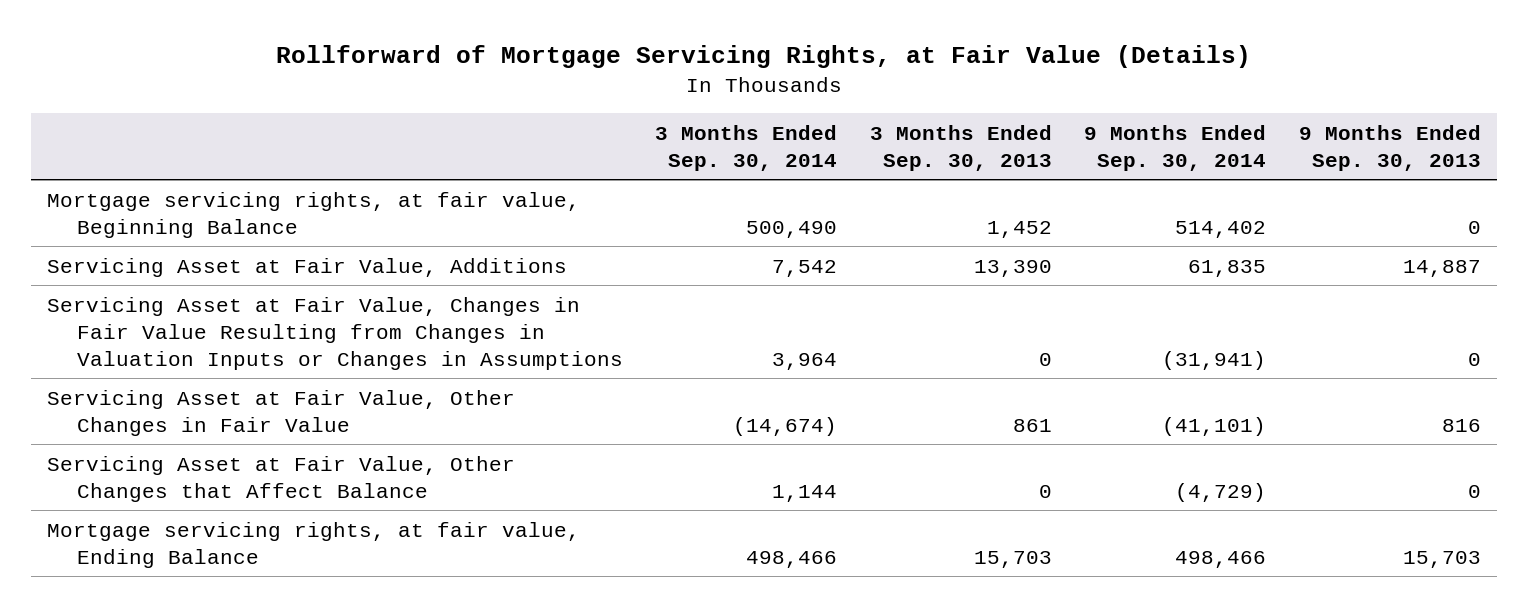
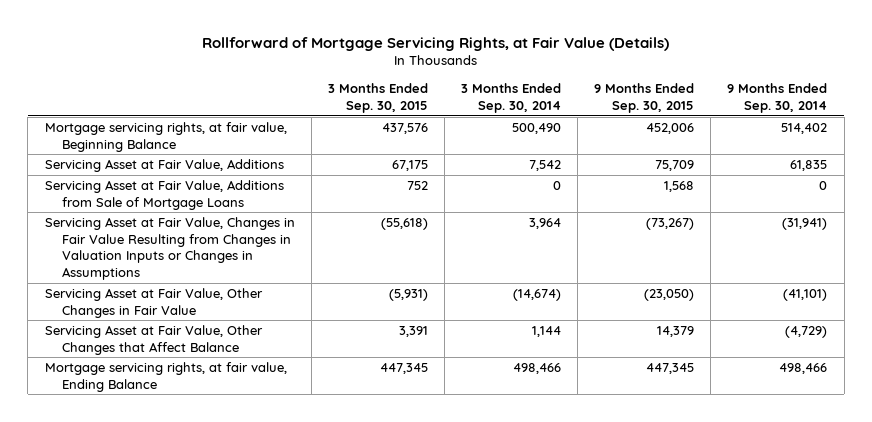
[869,124,1052,171] 3 Months Ended Sep. 30, 2013 -> none
[1299,124,1482,171] 9 Months Ended Sep. 30, 2013 -> none
none -> [327,83,428,113] 3 Months Ended Sep. 30, 2015
none -> [594,83,695,113] 9 Months Ended Sep. 30, 2015
none -> [44,179,284,210] Servicing Asset at Fair Value, Additions from Sale of Mortgage Loans

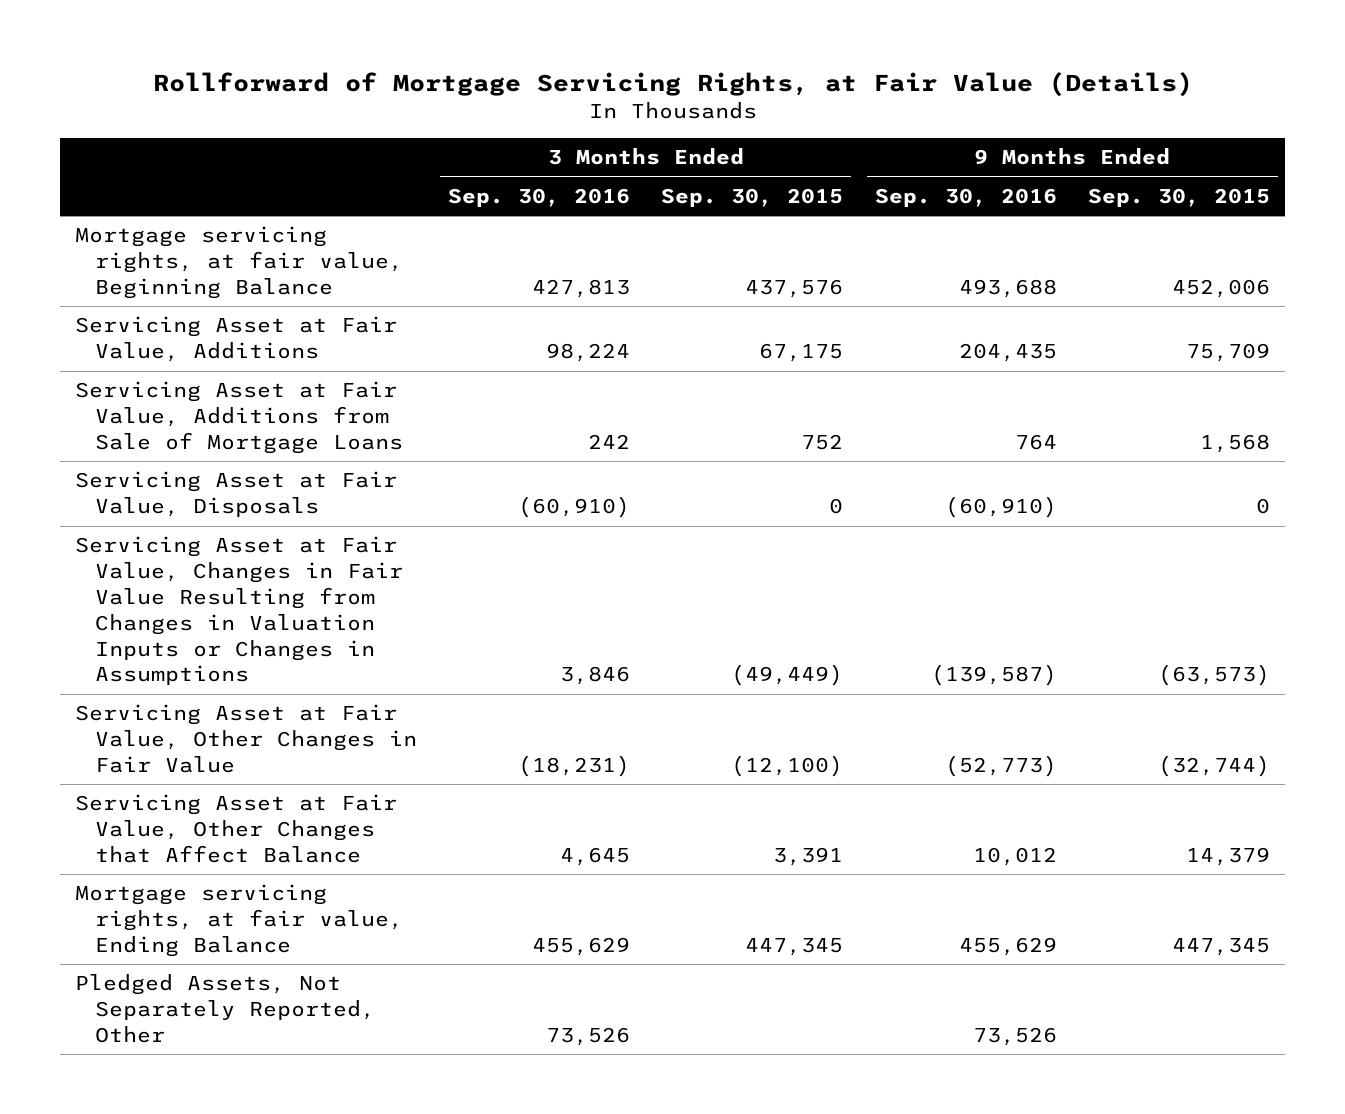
[460,83,561,113] 3 Months Ended Sep. 30, 2014 -> none
[727,83,828,113] 9 Months Ended Sep. 30, 2014 -> none
none -> [448,188,631,208] Sep. 30, 2016
none -> [874,188,1057,208] Sep. 30, 2016
none -> [75,471,398,518] Servicing Asset at Fair Value, Disposals
[380,217,428,230] (55,618) -> [731,664,844,687] (49,449)
[646,217,695,230] (73,267) -> [1157,664,1270,687] (63,573)
[388,288,428,301] (5,931) -> [731,755,844,778] (12,100)
[644,288,695,301] (23,050) -> [1157,755,1270,778] (32,744)
none -> [75,974,375,1044] Pledged Assets, Not Separately Reported, Other

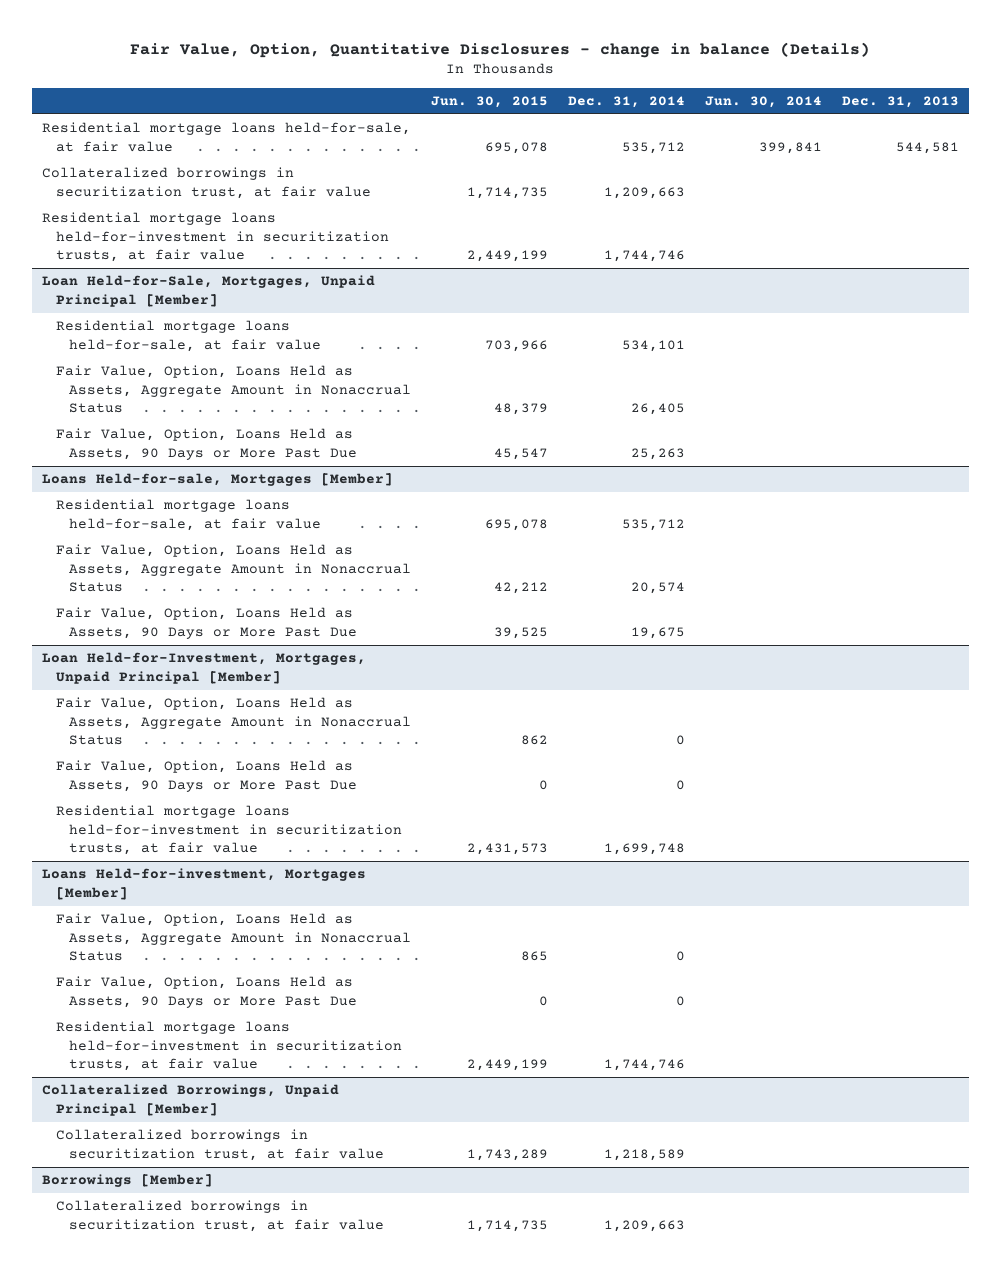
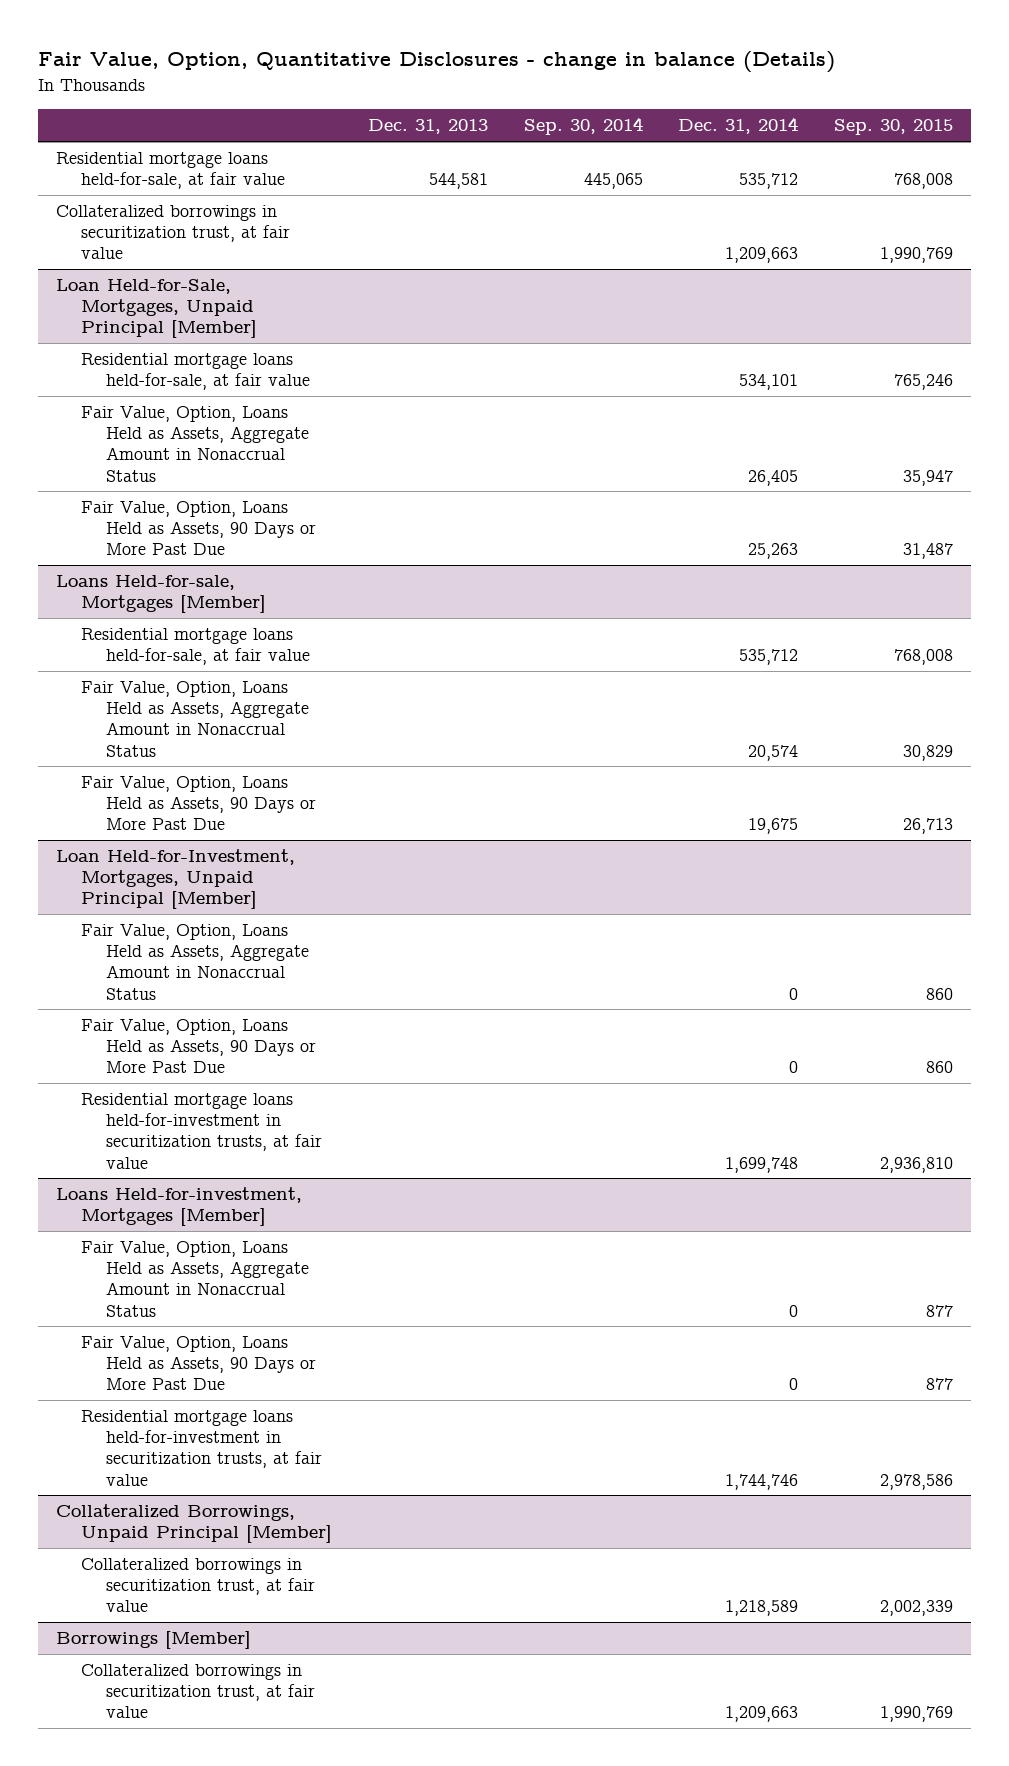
[431,96,549,109] Jun. 30, 2015 -> none
[705,96,823,109] Jun. 30, 2014 -> none
none -> [523,117,643,136] Sep. 30, 2014
none -> [834,119,954,136] Sep. 30, 2015
[41,212,389,263] Residential mortgage loans held-for-investment in securitization trusts, at fair value -> none

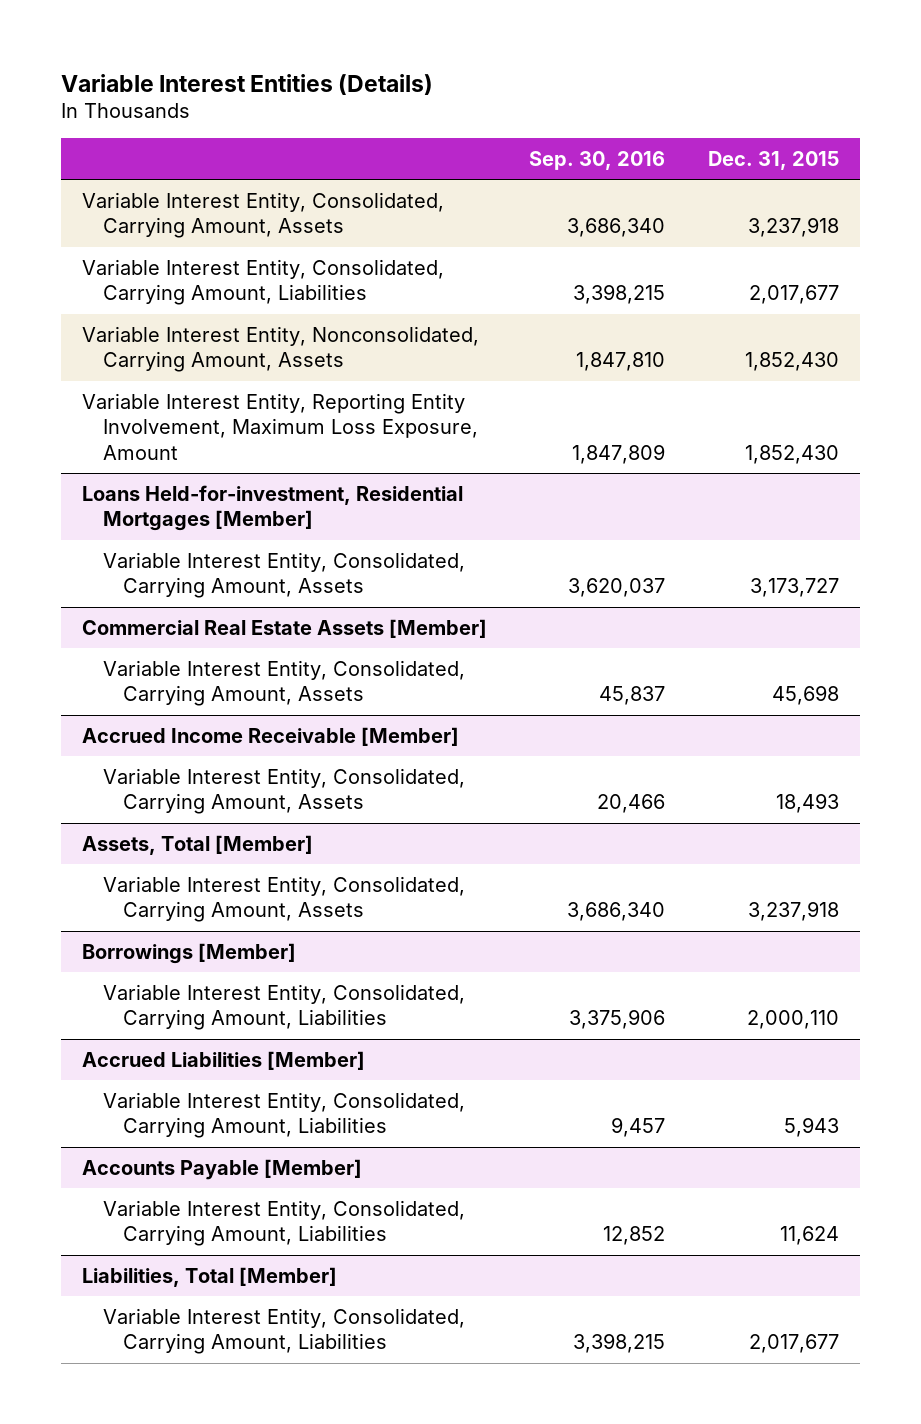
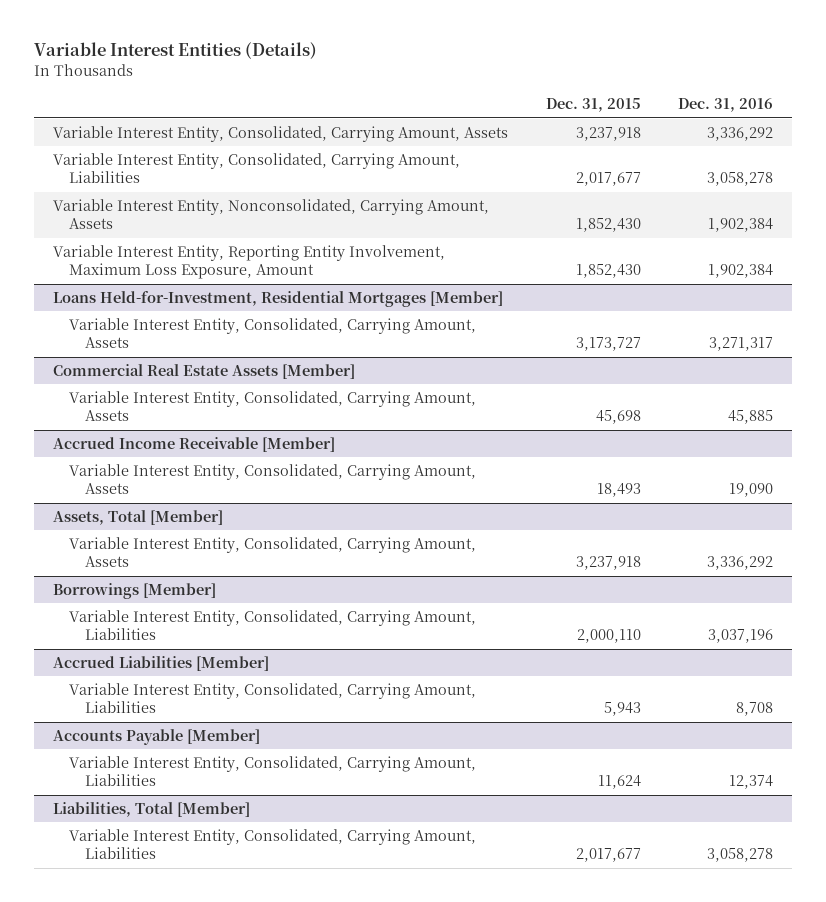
[529,151,666,171] Sep. 30, 2016 -> none
none -> [678,98,774,113] Dec. 31, 2016
[81,484,463,532] Loans Held-for-investment, Residential Mortgages [Member] -> [52,290,503,307] Loans Held-for-Investment, Residential Mortgages [Member]

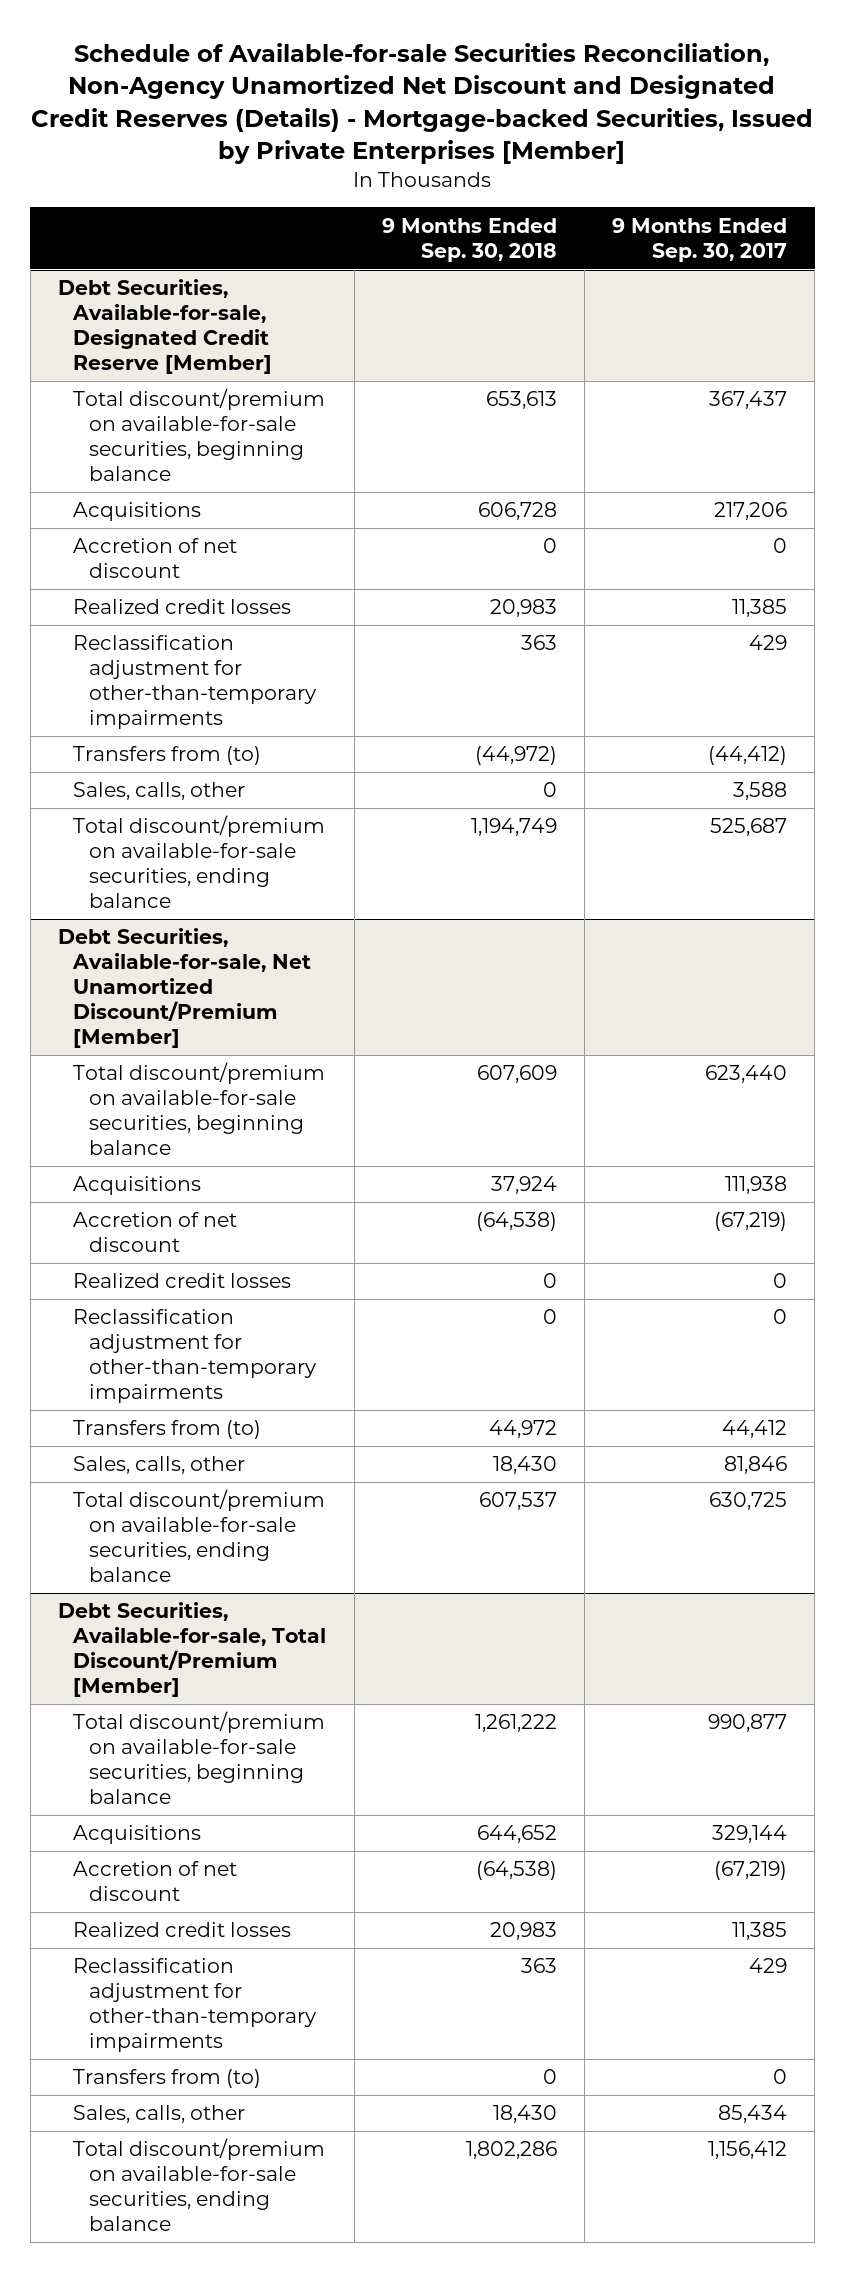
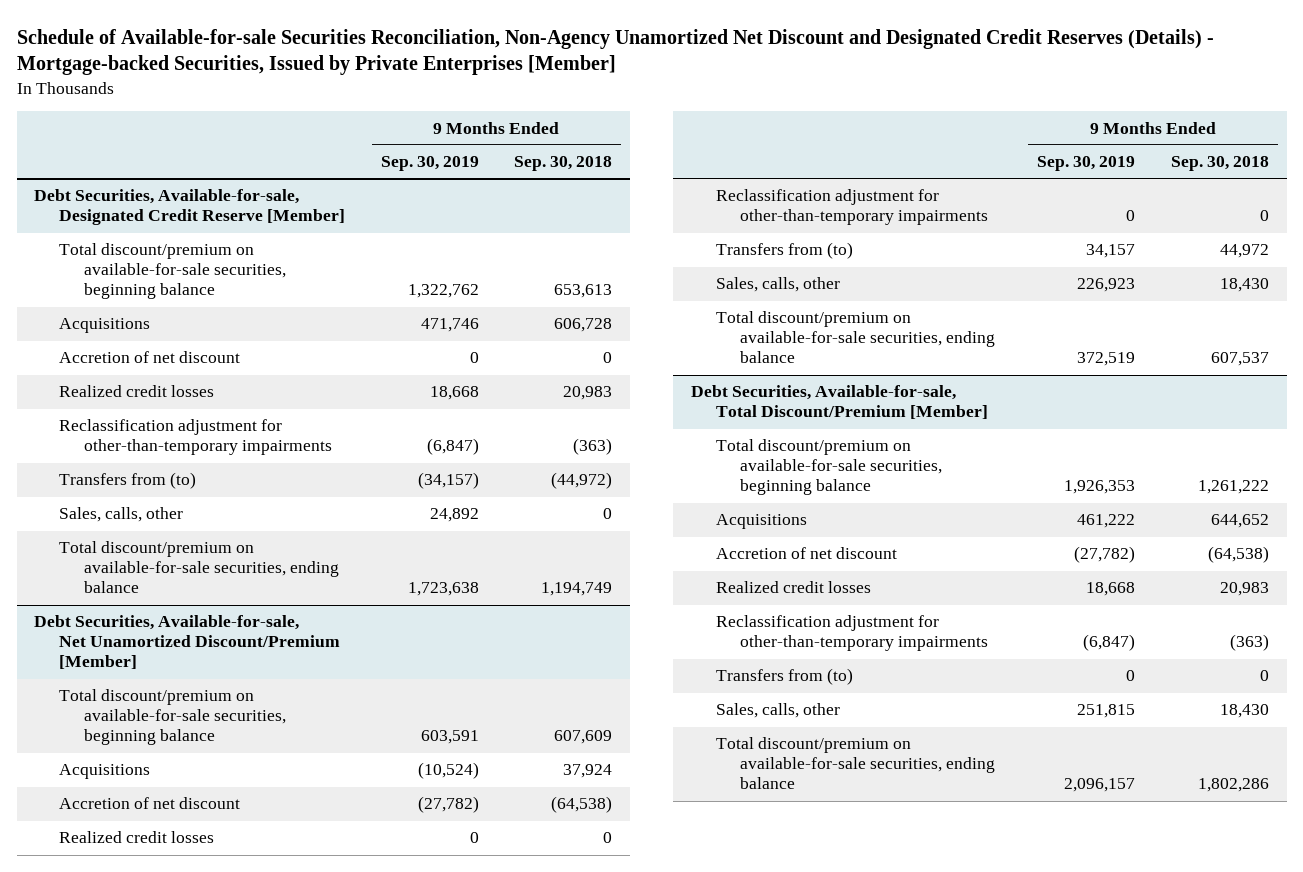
[611,217,787,262] 9 Months Ended Sep. 30, 2017 -> none
none -> [380,156,479,172] Sep. 30, 2019
[520,635,557,651] 363 -> [573,438,613,456] (363)
[520,1958,557,1974] 363 -> [1229,634,1269,652] (363)

